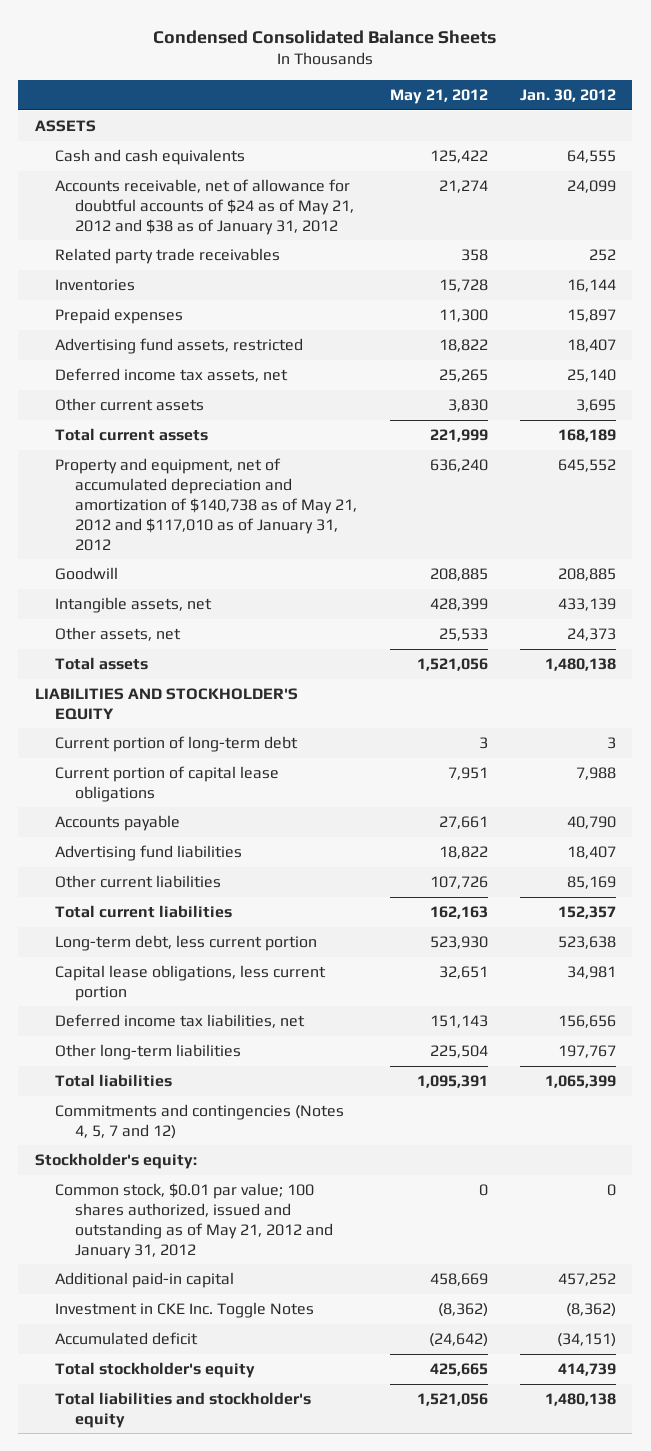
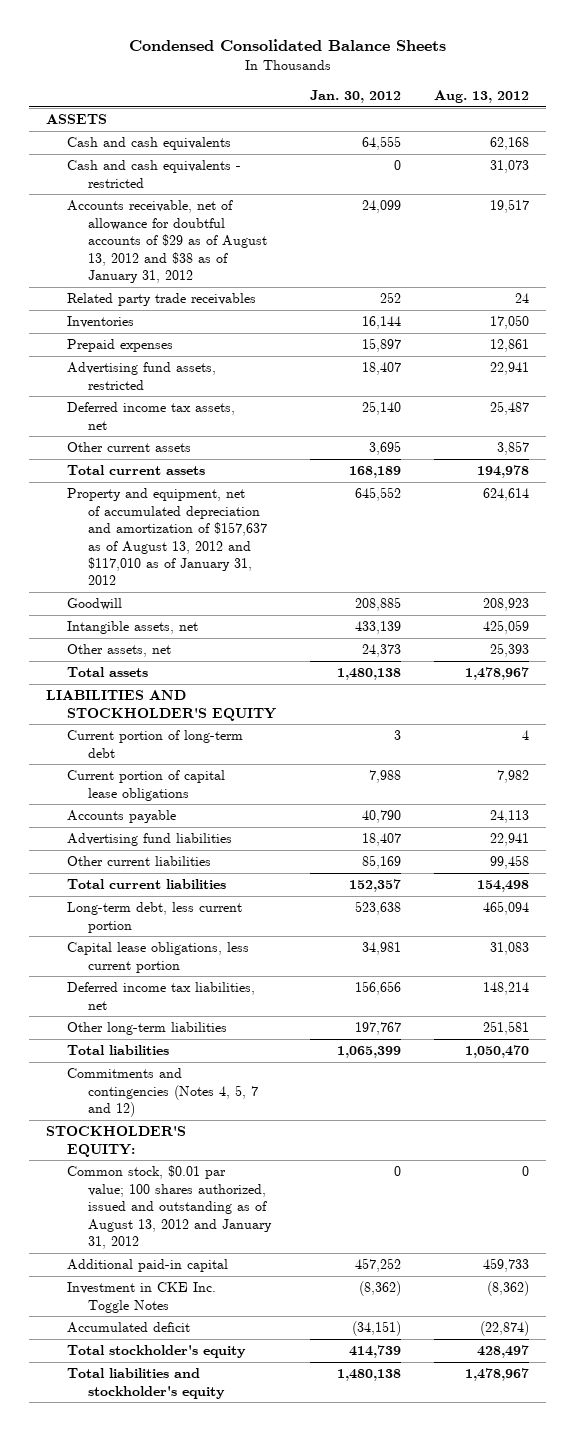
[389,88,488,104] May 21, 2012 -> none
none -> [434,90,530,104] Aug. 13, 2012
none -> [67,160,242,188] Cash and cash equivalents - restricted
[54,178,355,235] Accounts receivable, net of allowance for doubtful accounts of $24 as of May 21, 2012 and $38 as of January 31, 2012 -> [67,200,268,283] Accounts receivable, net of allowance for doubtful accounts of $29 as of August 13, 2012 and $38 as of January 31, 2012
[54,457,358,551] Property and equipment, net of accumulated depreciation and amortization of $140,738 as of May 21, 2012 and $117,010 as of January 31, 2012 -> [67,488,268,586] Property and equipment, net of accumulated depreciation and amortization of $157,637 as of August 13, 2012 and $117,010 as of January 31, 2012
[34,1152,197,1169] Stockholder's equity: -> [45,1126,186,1157] STOCKHOLDER'S EQUITY:
[54,1182,334,1259] Common stock, $0.01 par value; 100 shares authorized, issued and outstanding as of May 21, 2012 and January 31, 2012 -> [67,1165,273,1249] Common stock, $0.01 par value; 100 shares authorized, issued and outstanding as of August 13, 2012 and January 31, 2012

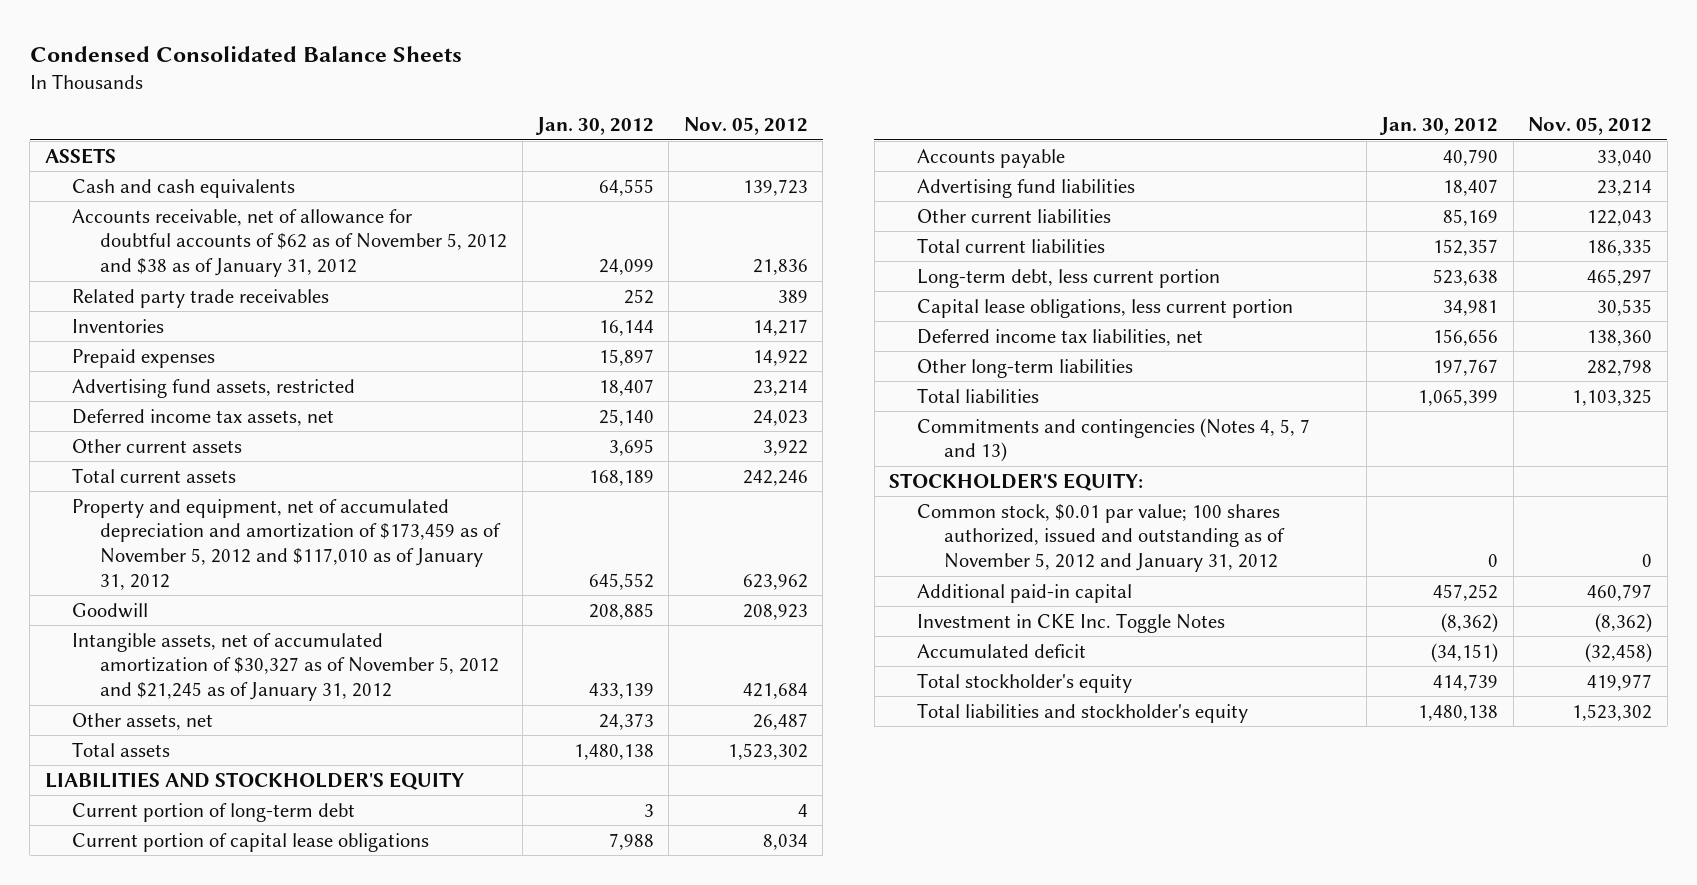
[434,90,530,104] Aug. 13, 2012 -> none
none -> [683,117,808,136] Nov. 05, 2012
[67,160,242,188] Cash and cash equivalents - restricted -> none
[67,200,268,283] Accounts receivable, net of allowance for doubtful accounts of $29 as of August 13, 2012 and $38 as of January 31, 2012 -> [72,208,508,278] Accounts receivable, net of allowance for doubtful accounts of $62 as of November 5, 2012 and $38 as of January 31, 2012
[67,488,268,586] Property and equipment, net of accumulated depreciation and amortization of $157,637 as of August 13, 2012 and $117,010 as of January 31, 2012 -> [72,498,502,590] Property and equipment, net of accumulated depreciation and amortization of $173,459 as of November 5, 2012 and $117,010 as of January 31, 2012
[67,621,199,635] Intangible assets, net -> [72,632,500,702] Intangible assets, net of accumulated amortization of $30,327 as of November 5, 2012 and $21,245 as of January 31, 2012
[67,1068,259,1118] Commitments and contingencies (Notes 4, 5, 7 and 12) -> [916,417,1310,463] Commitments and contingencies (Notes 4, 5, 7 and 13)
[67,1165,273,1249] Common stock, $0.01 par value; 100 shares authorized, issued and outstanding as of August 13, 2012 and January 31, 2012 -> [916,503,1286,573] Common stock, $0.01 par value; 100 shares authorized, issued and outstanding as of November 5, 2012 and January 31, 2012

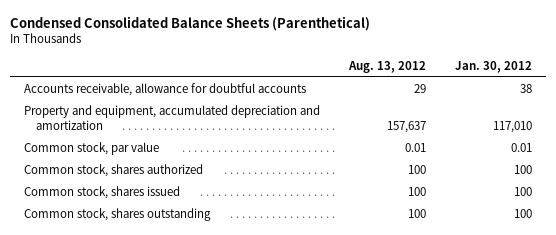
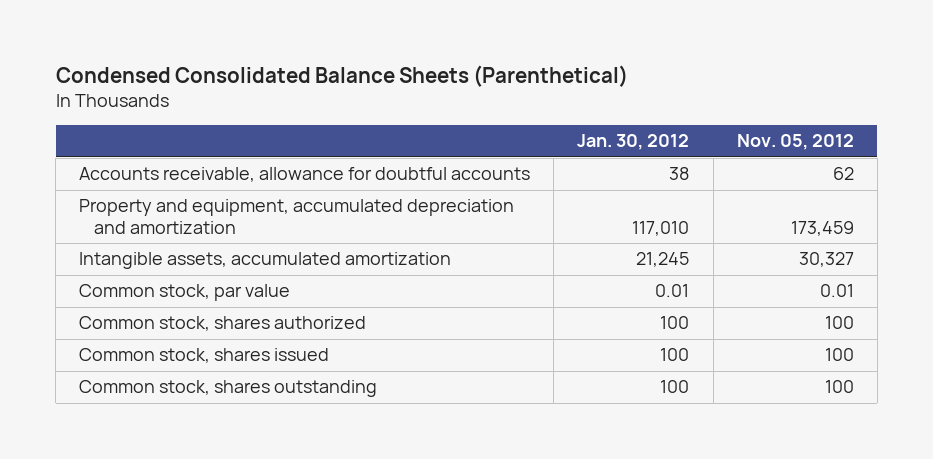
[347,60,426,73] Aug. 13, 2012 -> none
none -> [736,134,854,151] Nov. 05, 2012
none -> [79,252,452,270] Intangible assets, accumulated amortization

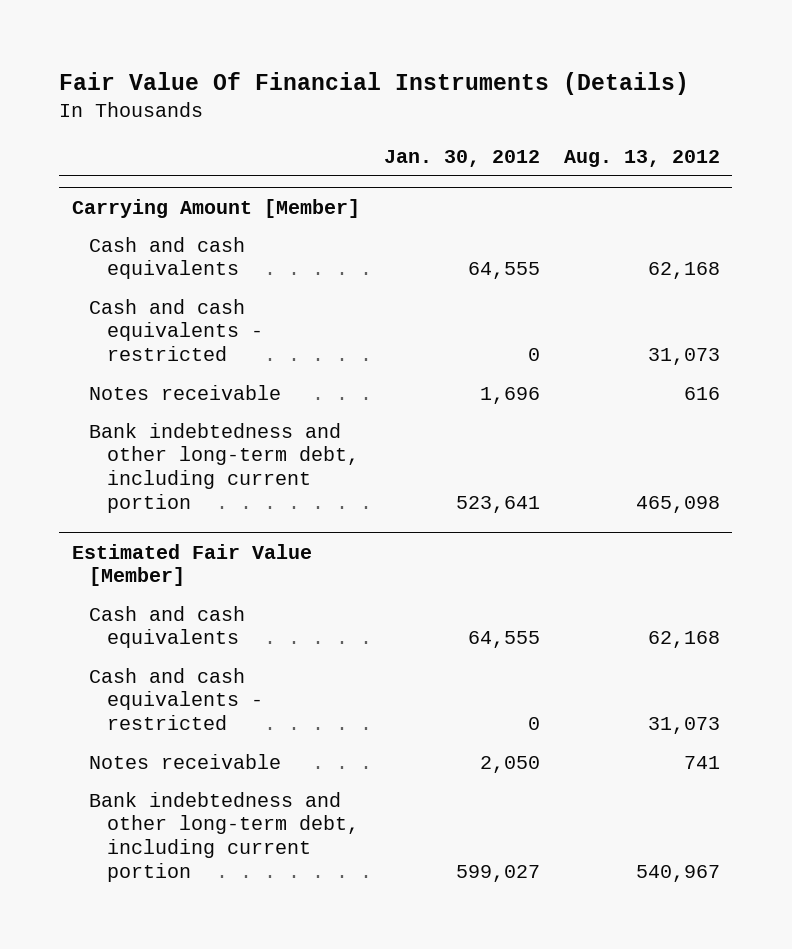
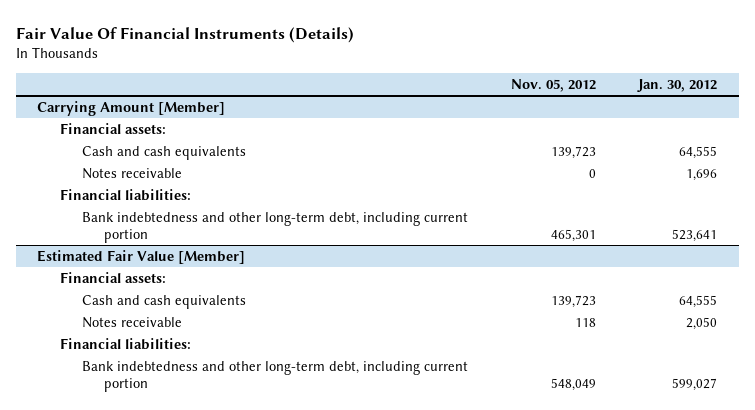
[564,149,721,167] Aug. 13, 2012 -> none
none -> [510,78,596,92] Nov. 05, 2012
none -> [59,122,166,134] Financial assets:
[89,298,263,362] Cash and cash equivalents - restricted -> none
none -> [59,188,191,201] Financial liabilities:
none -> [59,271,166,283] Financial assets:
[89,667,263,731] Cash and cash equivalents - restricted -> none
none -> [59,337,191,350] Financial liabilities:

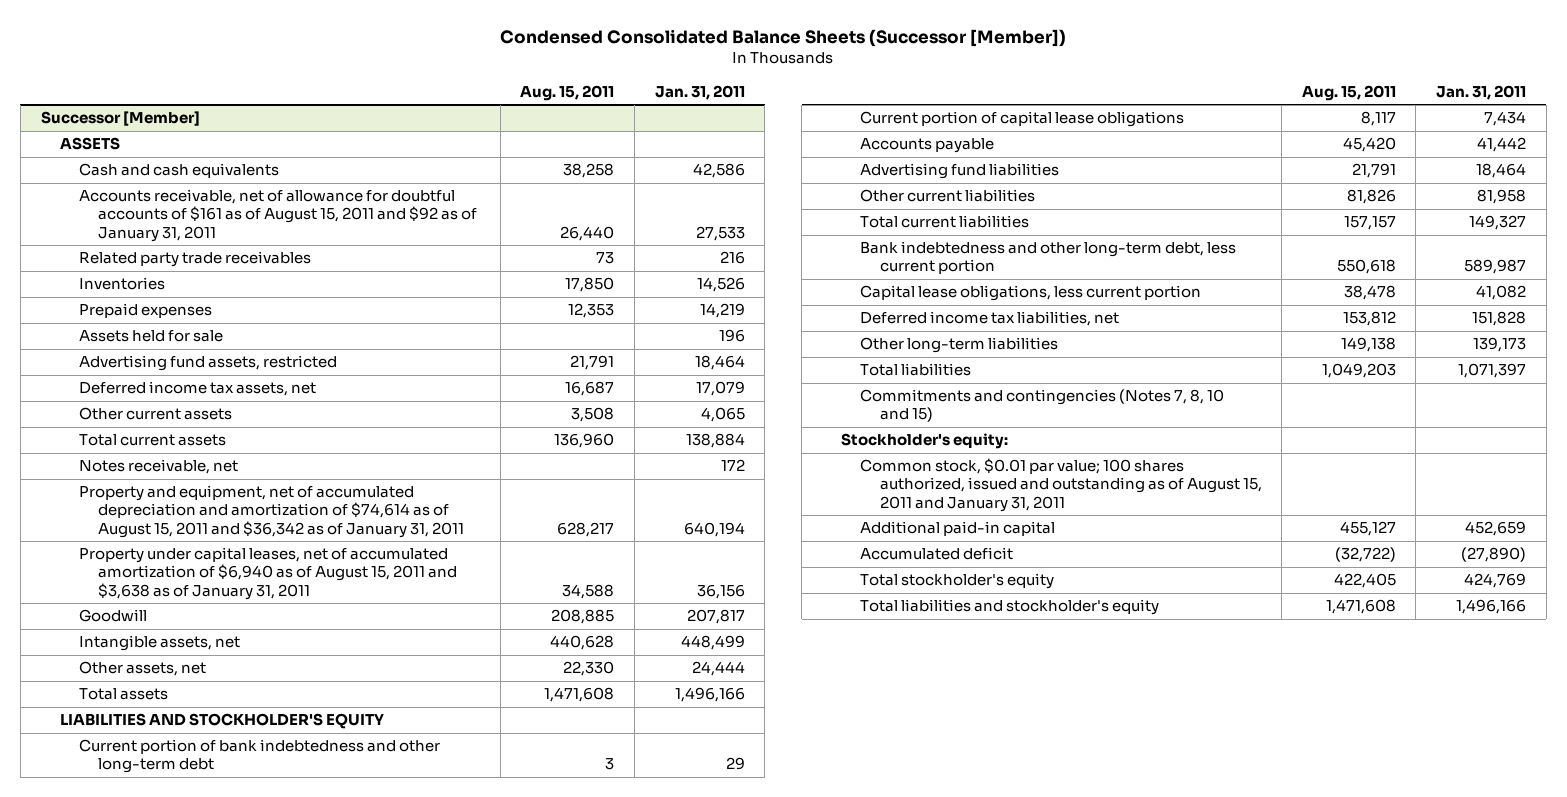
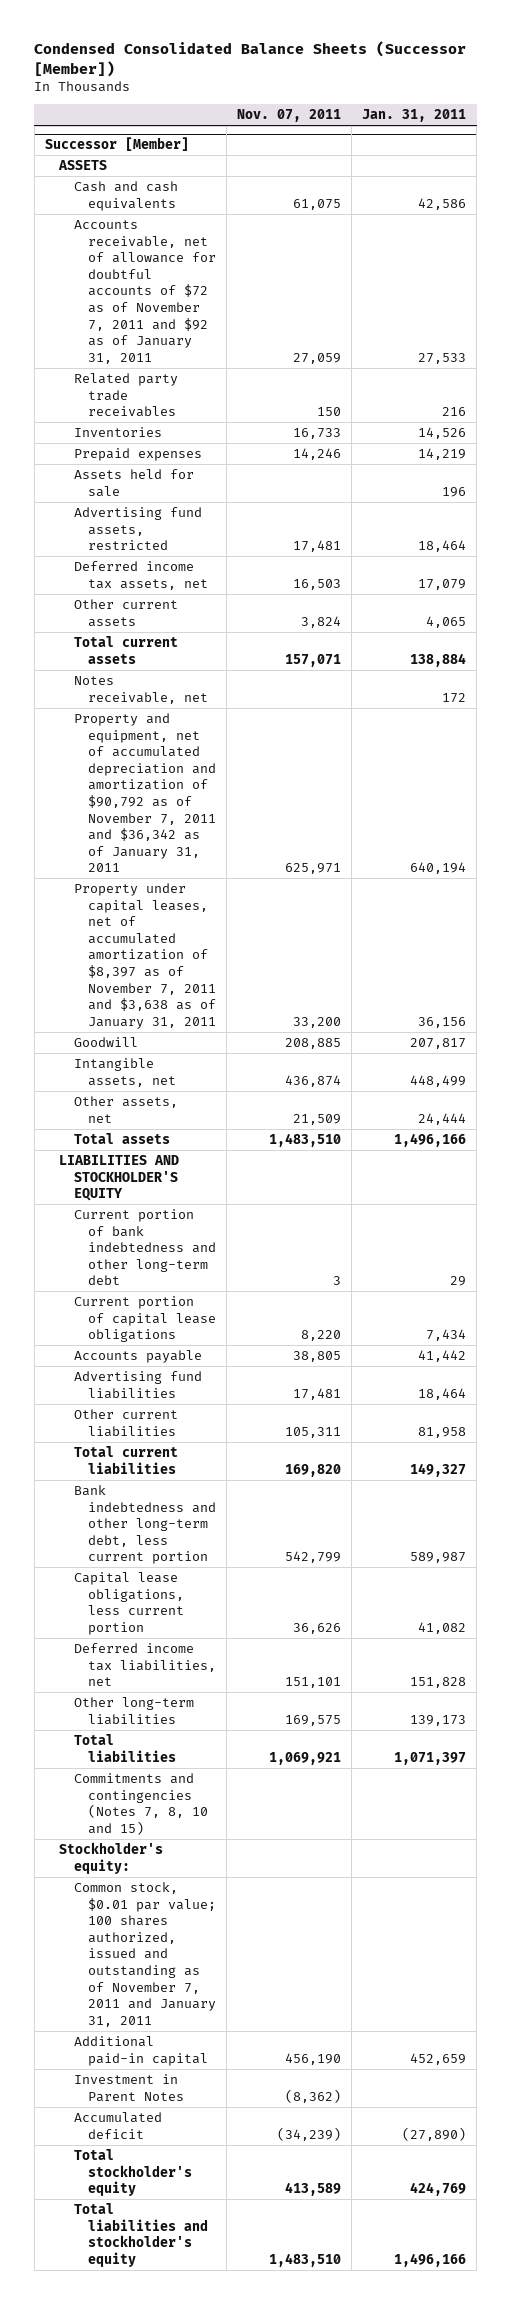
[520,84,615,101] Aug. 15, 2011 -> none
none -> [237,109,342,123] Nov. 07, 2011
[78,189,478,242] Accounts receivable, net of allowance for doubtful accounts of $161 as of August 15, 2011 and $92 as of January 31, 2011 -> [73,219,217,364] Accounts receivable, net of allowance for doubtful accounts of $72 as of November 7, 2011 and $92 as of January 31, 2011
[78,485,465,538] Property and equipment, net of accumulated depreciation and amortization of $74,614 as of August 15, 2011 and $36,342 as of January 31, 2011 -> [73,712,217,873] Property and equipment, net of accumulated depreciation and amortization of $90,792 as of November 7, 2011 and $36,342 as of January 31, 2011
[78,547,458,600] Property under capital leases, net of accumulated amortization of $6,940 as of August 15, 2011 and $3,638 as of January 31, 2011 -> [73,882,217,1029] Property under capital leases, net of accumulated amortization of $8,397 as of November 7, 2011 and $3,638 as of January 31, 2011
[860,458,1262,512] Common stock, $0.01 par value; 100 shares authorized, issued and outstanding as of August 15, 2011 and January 31, 2011 -> [73,1881,217,2027] Common stock, $0.01 par value; 100 shares authorized, issued and outstanding as of November 7, 2011 and January 31, 2011
none -> [73,2073,185,2102] Investment in Parent Notes

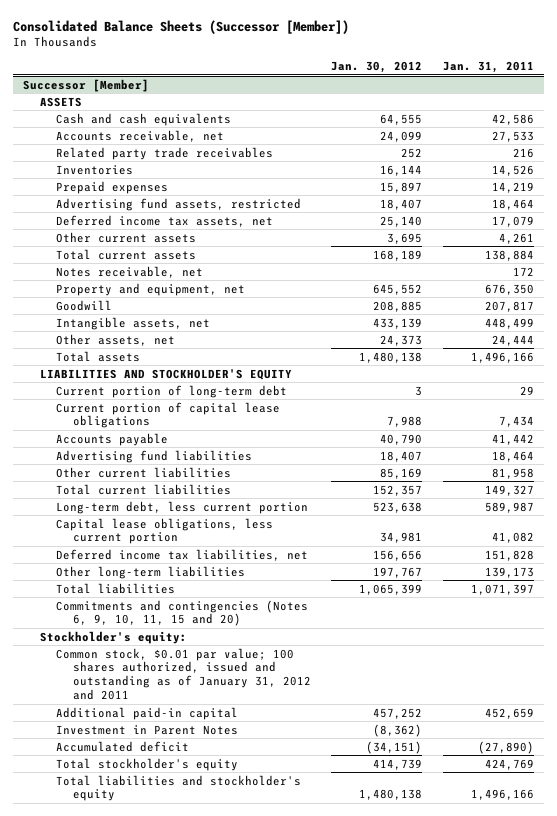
[34,41,467,78] Condensed Consolidated Balance Sheets (Successor [Member]) -> [12,19,349,34] Consolidated Balance Sheets (Successor [Member])
[237,109,342,123] Nov. 07, 2011 -> none
none -> [331,61,423,74] Jan. 30, 2012
[73,219,217,364] Accounts receivable, net of allowance for doubtful accounts of $72 as of November 7, 2011 and $92 as of January 31, 2011 -> [56,129,225,142] Accounts receivable, net
[73,468,194,497] Assets held for sale -> none
[426,615,467,628] 4,065 -> [499,232,535,244] 4,261
[73,712,217,873] Property and equipment, net of accumulated depreciation and amortization of $90,792 as of November 7, 2011 and $36,342 as of January 31, 2011 -> none
[73,882,217,1029] Property under capital leases, net of accumulated amortization of $8,397 as of November 7, 2011 and $3,638 as of January 31, 2011 -> none
none -> [56,282,246,296] Property and equipment, net
[73,1208,217,1286] Current portion of bank indebtedness and other long-term debt -> [56,384,288,398] Current portion of long-term debt
[73,1484,217,1565] Bank indebtedness and other long-term debt, less current portion -> [56,500,309,514] Long-term debt, less current portion
[73,1772,209,1835] Commitments and contingencies (Notes 7, 8, 10 and 15) -> [56,599,309,627] Commitments and contingencies (Notes 6, 9, 10, 11, 15 and 20)
[73,1881,217,2027] Common stock, $0.01 par value; 100 shares authorized, issued and outstanding as of November 7, 2011 and January 31, 2011 -> [56,647,311,701] Common stock, $0.01 par value; 100 shares authorized, issued and outstanding as of January 31, 2012 and 2011

